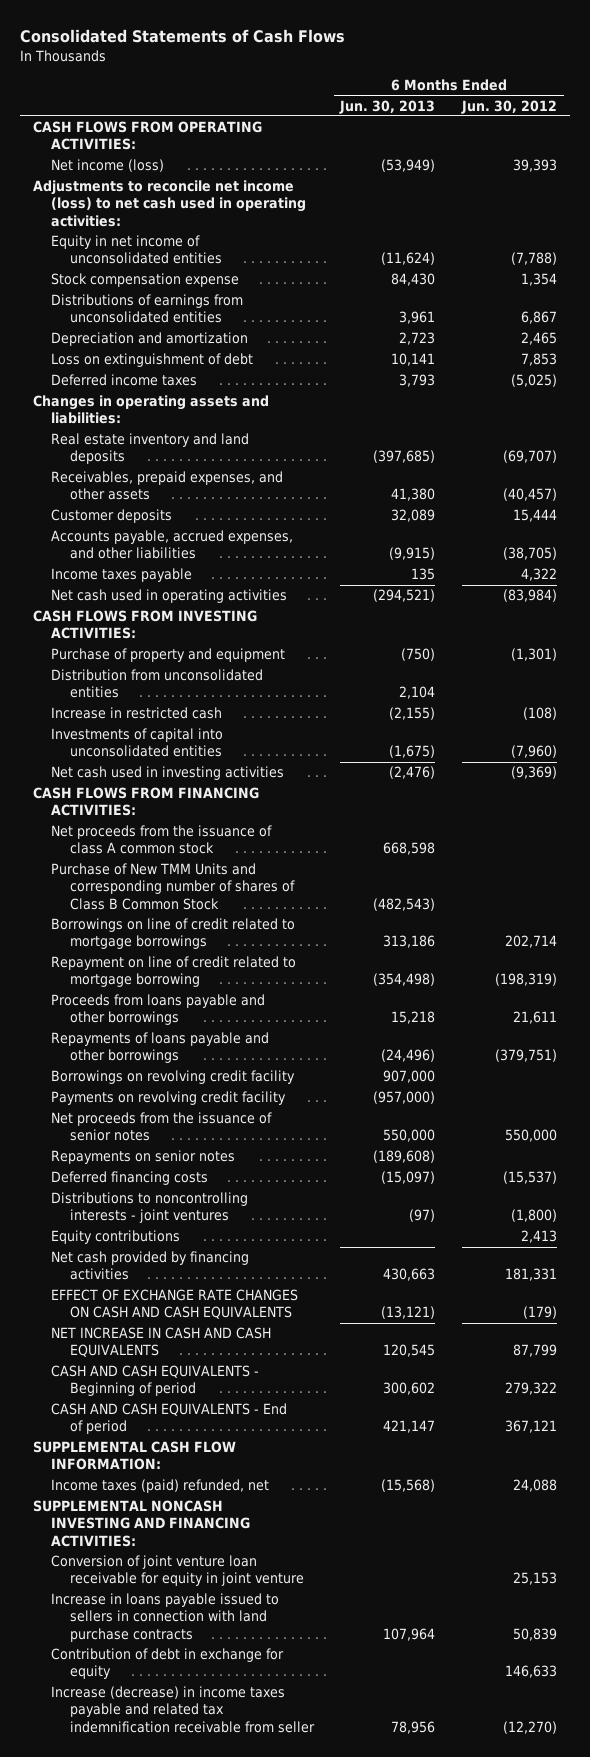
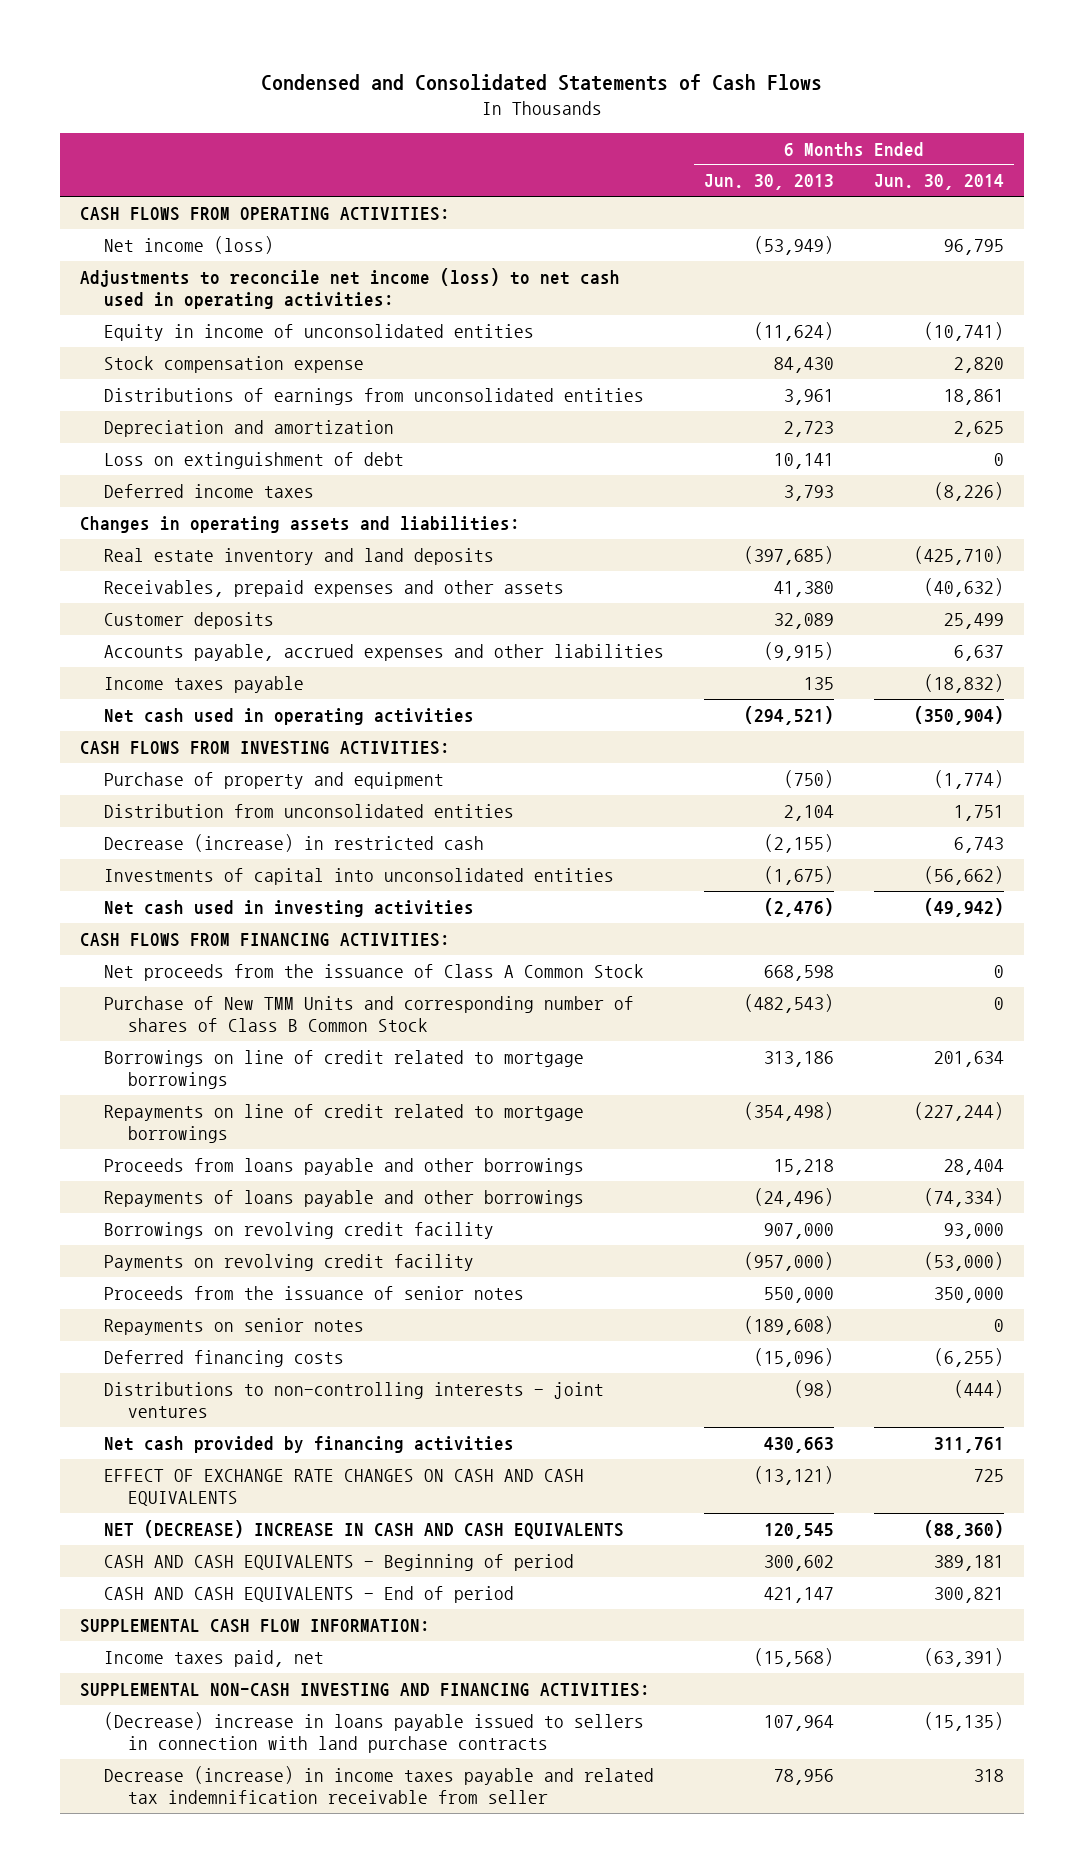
[19,28,345,43] Consolidated Statements of Cash Flows -> [261,74,823,92] Condensed and Consolidated Statements of Cash Flows
[460,99,557,114] Jun. 30, 2012 -> none
none -> [873,174,1004,191] Jun. 30, 2014
[51,235,222,265] Equity in net income of unconsolidated entities -> [104,323,535,341] Equity in income of unconsolidated entities
[51,471,284,501] Receivables, prepaid expenses, and other assets -> [104,579,565,597] Receivables, prepaid expenses and other assets
[51,530,294,560] Accounts payable, accrued expenses, and other liabilities -> [104,643,665,661] Accounts payable, accrued expenses and other liabilities
[51,707,223,720] Increase in restricted cash -> [104,833,485,852] Decrease (increase) in restricted cash
[51,825,273,855] Net proceeds from the issuance of class A common stock -> [104,963,645,981] Net proceeds from the issuance of Class A Common Stock
[51,956,297,988] Repayment on line of credit related to mortgage borrowing -> [104,1103,585,1143] Repayments on line of credit related to mortgage borrowings
[51,1112,273,1142] Net proceeds from the issuance of senior notes -> [104,1285,525,1300] Proceeds from the issuance of senior notes
[51,1230,181,1245] Equity contributions -> none
[381,1171,436,1185] (15,097) -> [754,1347,835,1367] (15,096)
[51,1192,249,1224] Distributions to noncontrolling interests - joint ventures -> [104,1381,605,1418] Distributions to non-controlling interests - joint ventures
[409,1209,436,1223] (97) -> [794,1379,835,1398] (98)
[51,1327,272,1358] NET INCREASE IN CASH AND CASH EQUIVALENTS -> [104,1519,625,1539] NET (DECREASE) INCREASE IN CASH AND CASH EQUIVALENTS
[51,1555,304,1587] Conversion of joint venture loan receivable for equity in joint venture -> none
[51,1648,285,1680] Contribution of debt in exchange for equity -> none
[51,1479,270,1494] Income taxes (paid) refunded, net -> [104,1649,325,1667] Income taxes paid, net
[33,1500,251,1547] SUPPLEMENTAL NONCASH INVESTING AND FINANCING ACTIVITIES: -> [80,1682,651,1697] SUPPLEMENTAL NON-CASH INVESTING AND FINANCING ACTIVITIES:
[51,1593,280,1642] Increase in loans payable issued to sellers in connection with land purchase contracts -> [104,1711,645,1753] (Decrease) increase in loans payable issued to sellers in connection with land purchase contracts
[51,1686,315,1733] Increase (decrease) in income taxes payable and related tax indemnification receivable from seller -> [104,1765,655,1804] Decrease (increase) in income taxes payable and related tax indemnification receivable from seller

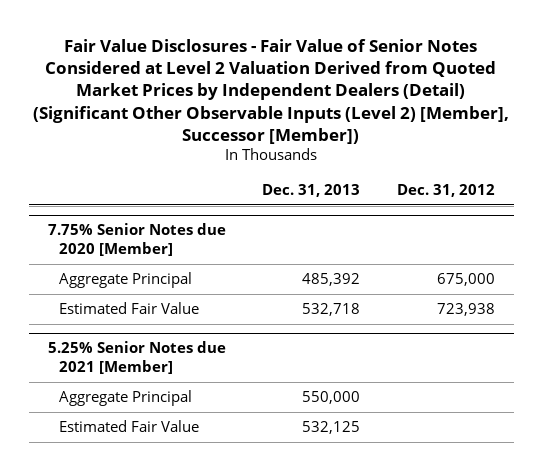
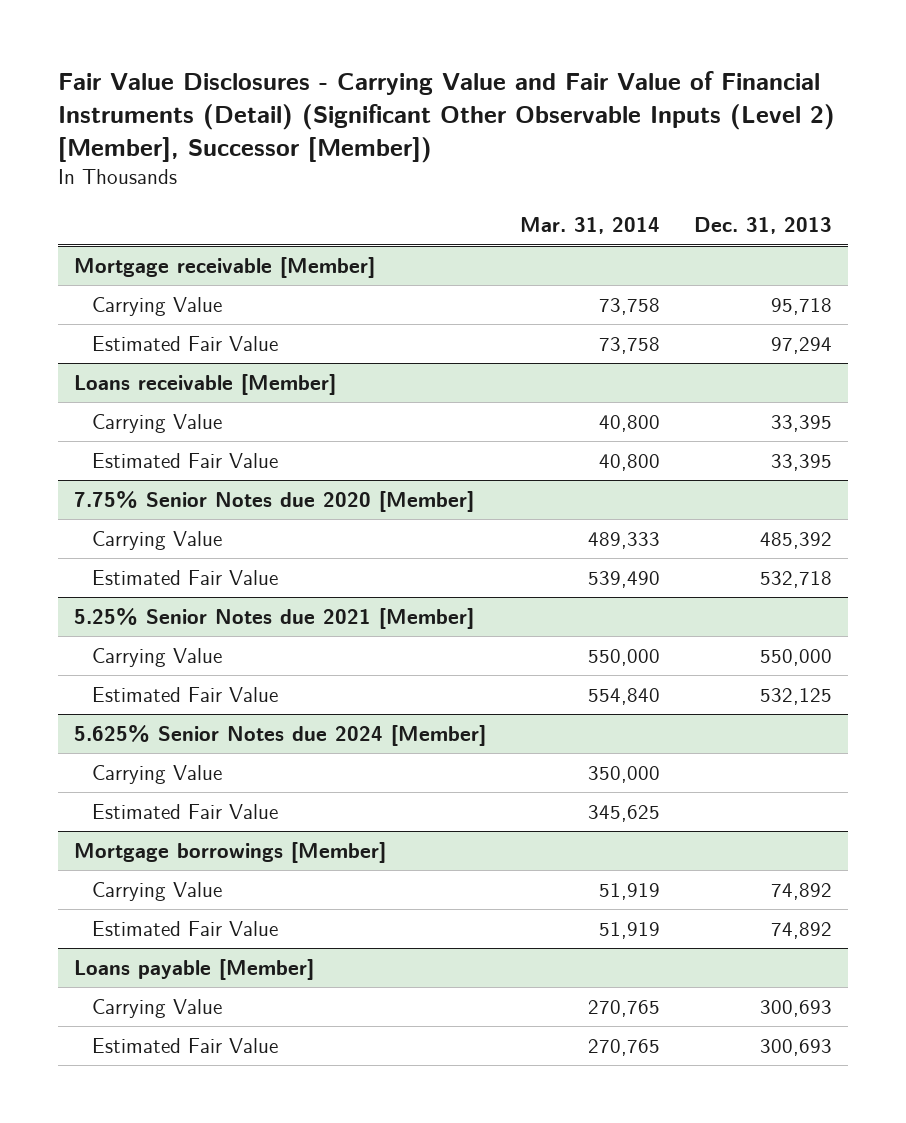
[33,38,510,145] Fair Value Disclosures - Fair Value of Senior Notes Considered at Level 2 Valuation Derived from Quoted Market Prices by Independent Dealers (Detail) (Significant Other Observable Inputs (Level 2) [Member], Successor [Member]) -> [57,71,835,163] Fair Value Disclosures - Carrying Value and Fair Value of Financial Instruments (Detail) (Significant Other Observable Inputs (Level 2) [Member], Successor [Member])
[397,183,496,197] Dec. 31, 2012 -> none
none -> [519,217,660,235] Mar. 31, 2014
none -> [74,256,376,278] Mortgage receivable [Member]
none -> [91,296,222,316] Carrying Value
none -> [91,335,278,351] Estimated Fair Value
none -> [74,373,337,395] Loans receivable [Member]
none -> [91,413,222,433] Carrying Value
none -> [91,452,278,468] Estimated Fair Value
[58,272,192,289] Aggregate Principal -> [91,530,222,550] Carrying Value
[58,390,192,407] Aggregate Principal -> [91,647,222,667] Carrying Value
none -> [74,724,487,746] 5.625% Senior Notes due 2024 [Member]
none -> [91,764,222,784] Carrying Value
none -> [91,803,278,819] Estimated Fair Value
none -> [74,841,387,863] Mortgage borrowings [Member]
none -> [91,881,222,901] Carrying Value
none -> [91,920,278,936] Estimated Fair Value
none -> [74,958,315,980] Loans payable [Member]
none -> [91,998,222,1018] Carrying Value
none -> [91,1037,278,1053] Estimated Fair Value

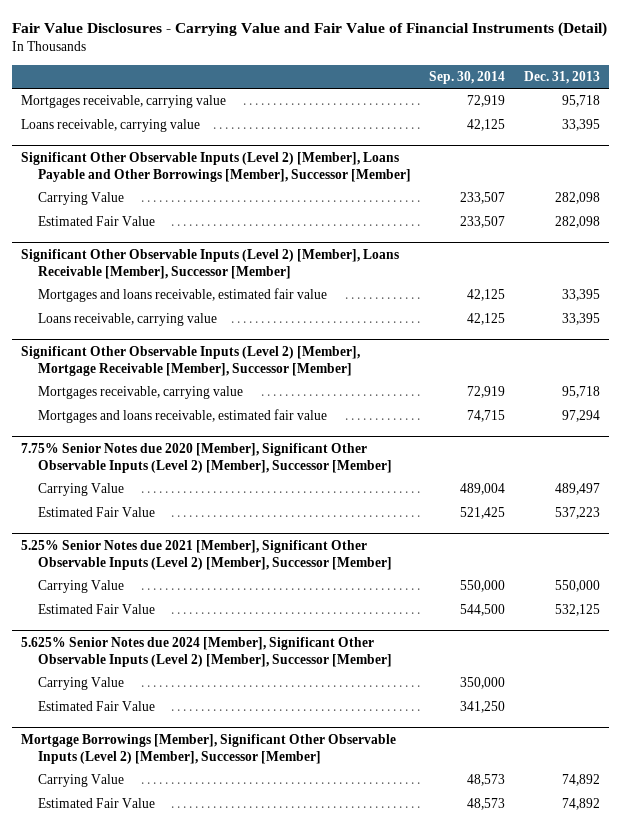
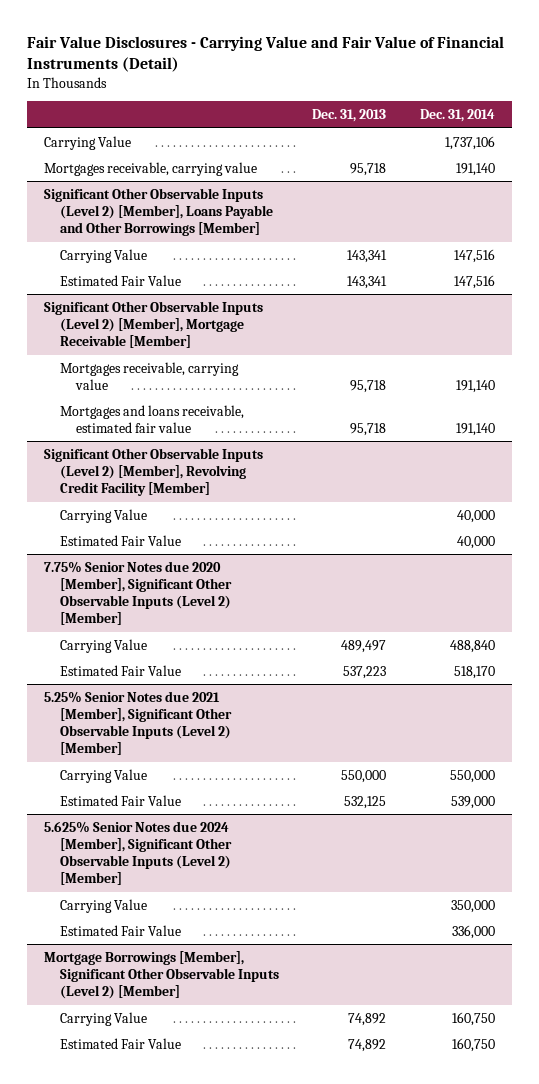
[429,70,506,84] Sep. 30, 2014 -> none
none -> [420,109,496,123] Dec. 31, 2014
none -> [43,135,131,150] Carrying Value
[21,119,201,133] Loans receivable, carrying value -> none
[21,248,400,280] Significant Other Observable Inputs (Level 2) [Member], Loans Receivable [Member], Successor [Member] -> none
[37,288,327,303] Mortgages and loans receivable, estimated fair value -> none
[37,313,217,327] Loans receivable, carrying value -> none
[21,151,411,183] Significant Other Observable Inputs (Level 2) [Member], Loans Payable and Other Borrowings [Member], Successor [Member] -> [43,187,273,236] Significant Other Observable Inputs (Level 2) [Member], Loans Payable and Other Borrowings [Member]
[555,192,601,205] 282,098 -> [347,249,388,263] 143,341
[555,216,601,229] 282,098 -> [347,275,388,289] 143,341
[21,345,361,377] Significant Other Observable Inputs (Level 2) [Member], Mortgage Receivable [Member], Successor [Member] -> [43,300,263,348] Significant Other Observable Inputs (Level 2) [Member], Mortgage Receivable [Member]
[562,410,601,423] 97,294 -> [350,422,387,436] 95,718
none -> [43,447,263,496] Significant Other Observable Inputs (Level 2) [Member], Revolving Credit Facility [Member]
none -> [59,508,147,523] Carrying Value
none -> [59,534,181,546] Estimated Fair Value
[21,442,392,474] 7.75% Senior Notes due 2020 [Member], Significant Other Observable Inputs (Level 2) [Member], Successor [Member] -> [43,560,232,626] 7.75% Senior Notes due 2020 [Member], Significant Other Observable Inputs (Level 2) [Member]
[21,539,392,571] 5.25% Senior Notes due 2021 [Member], Significant Other Observable Inputs (Level 2) [Member], Successor [Member] -> [43,690,232,756] 5.25% Senior Notes due 2021 [Member], Significant Other Observable Inputs (Level 2) [Member]
[21,636,392,668] 5.625% Senior Notes due 2024 [Member], Significant Other Observable Inputs (Level 2) [Member], Successor [Member] -> [43,820,232,886] 5.625% Senior Notes due 2024 [Member], Significant Other Observable Inputs (Level 2) [Member]
[21,733,397,765] Mortgage Borrowings [Member], Significant Other Observable Inputs (Level 2) [Member], Successor [Member] -> [43,950,279,999] Mortgage Borrowings [Member], Significant Other Observable Inputs (Level 2) [Member]

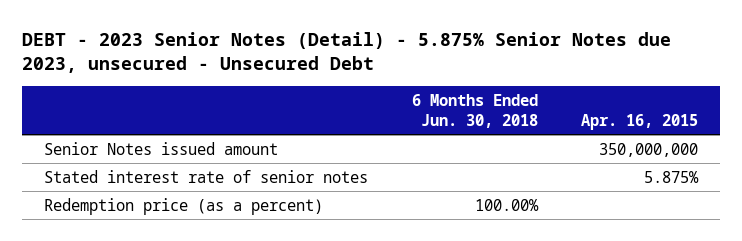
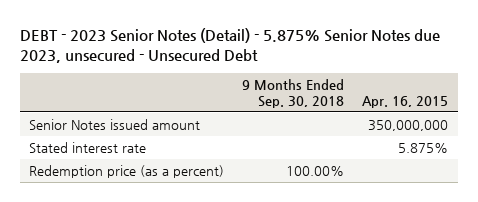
[411,93,538,128] 6 Months Ended Jun. 30, 2018 -> none
none -> [242,79,345,108] 9 Months Ended Sep. 30, 2018
[43,169,368,183] Stated interest rate of senior notes -> [29,142,147,154] Stated interest rate

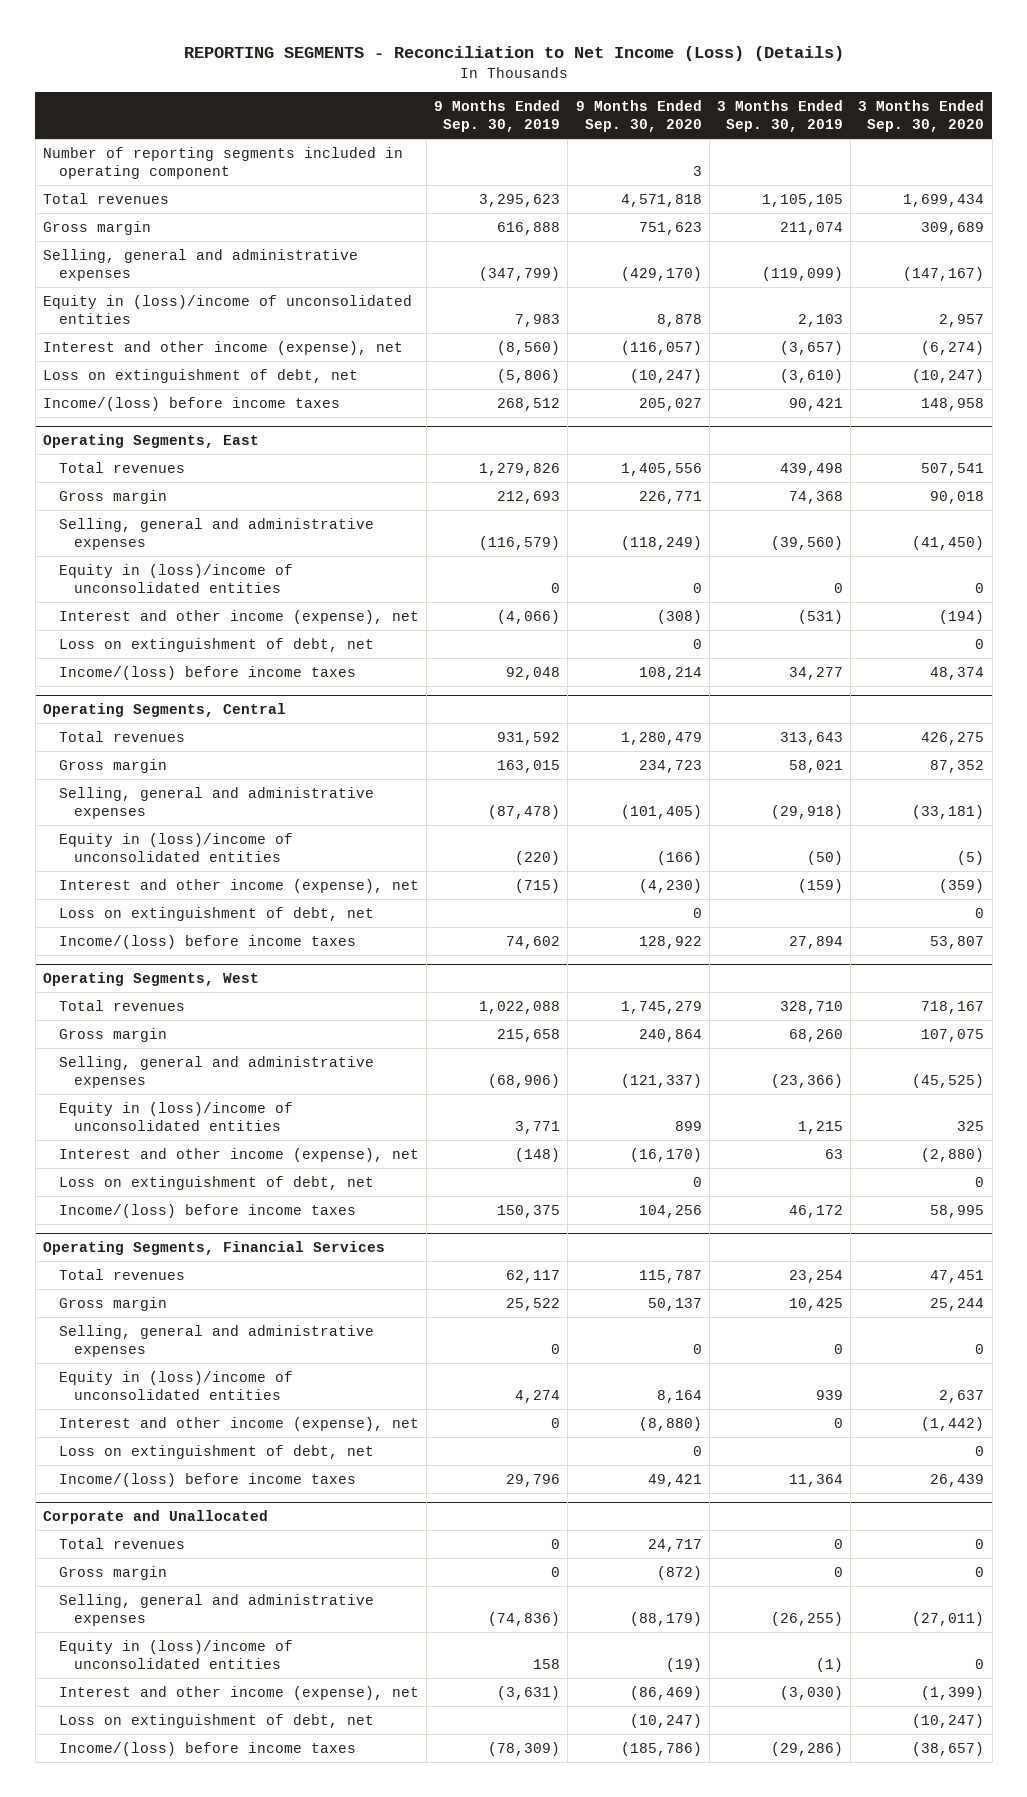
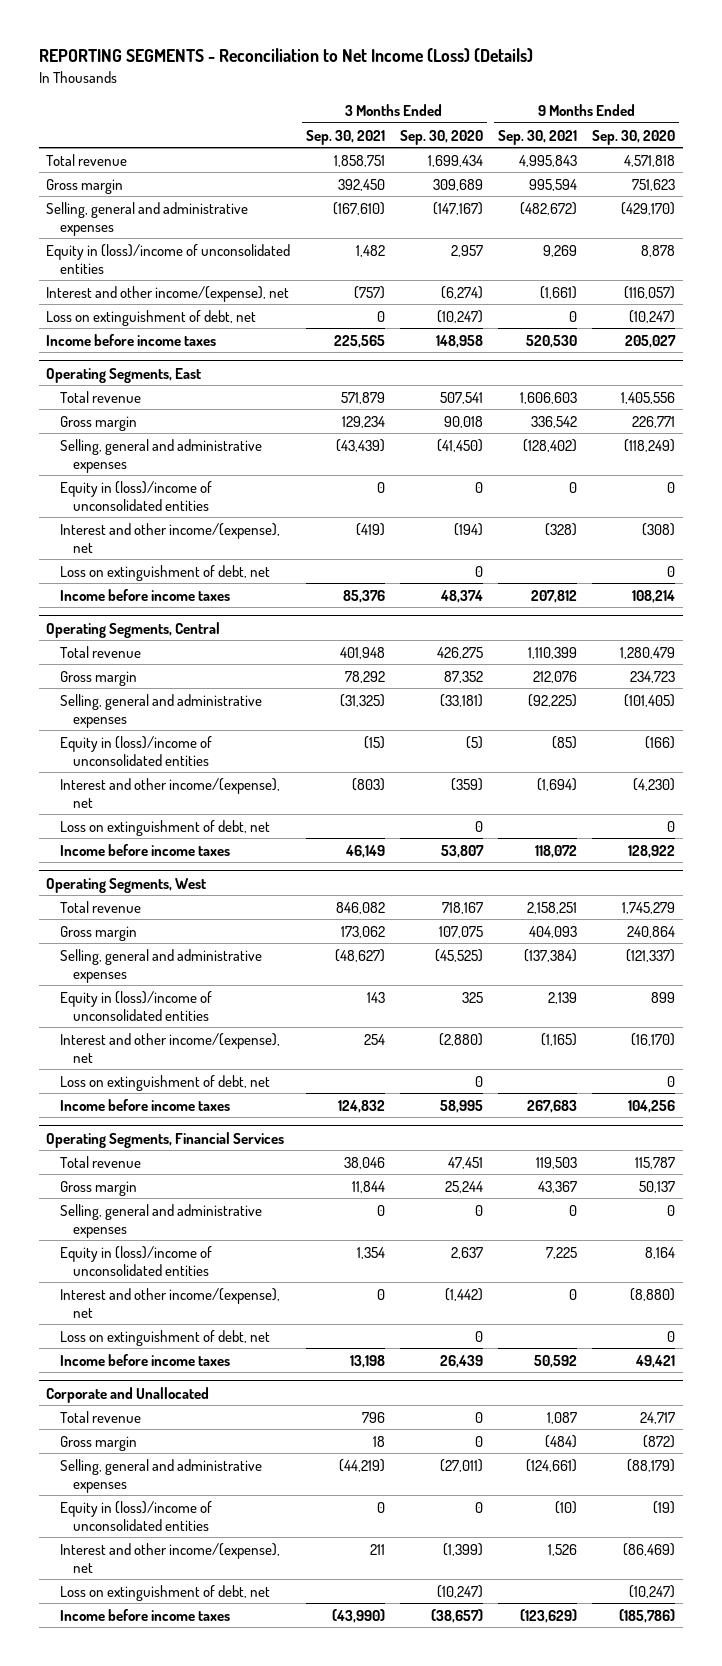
[434,100,561,133] 9 Months Ended Sep. 30, 2019 -> none
[716,100,843,133] 3 Months Ended Sep. 30, 2019 -> none
none -> [305,129,385,145] Sep. 30, 2021
none -> [498,129,578,145] Sep. 30, 2021
[42,146,403,180] Number of reporting segments included in operating component -> none
[42,192,169,204] Total revenues -> [46,153,128,166] Total revenue
[42,340,403,355] Interest and other income (expense), net -> [46,285,290,302] Interest and other income/(expense), net
[42,396,340,411] Income/(loss) before income taxes -> [46,333,217,346] Income before income taxes
[58,461,185,473] Total revenues -> [59,390,141,403] Total revenue
[58,609,419,624] Interest and other income (expense), net -> [59,522,280,553] Interest and other income/(expense), net
[58,665,356,680] Income/(loss) before income taxes -> [59,588,230,601] Income before income taxes
[58,730,185,742] Total revenues -> [59,645,141,658] Total revenue
[58,878,419,893] Interest and other income (expense), net -> [59,777,280,808] Interest and other income/(expense), net
[58,934,356,949] Income/(loss) before income taxes -> [59,843,230,856] Income before income taxes
[58,999,185,1011] Total revenues -> [59,900,141,913] Total revenue
[58,1147,419,1162] Interest and other income (expense), net -> [59,1032,280,1063] Interest and other income/(expense), net
[58,1203,356,1218] Income/(loss) before income taxes -> [59,1098,230,1111] Income before income taxes
[58,1268,185,1280] Total revenues -> [59,1155,141,1168] Total revenue
[58,1416,419,1431] Interest and other income (expense), net -> [59,1287,280,1318] Interest and other income/(expense), net
[58,1472,356,1487] Income/(loss) before income taxes -> [59,1353,230,1366] Income before income taxes
[58,1537,185,1549] Total revenues -> [59,1410,141,1423] Total revenue
[58,1685,419,1700] Interest and other income (expense), net -> [59,1542,280,1573] Interest and other income/(expense), net
[58,1741,356,1756] Income/(loss) before income taxes -> [59,1608,230,1621] Income before income taxes

